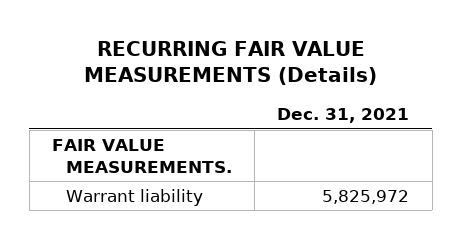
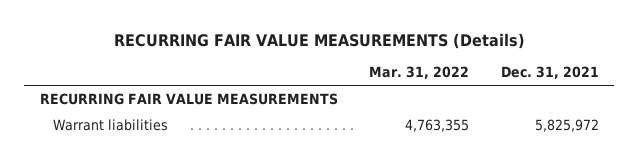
none -> [369,66,470,80] Mar. 31, 2022
[52,138,232,173] FAIR VALUE MEASUREMENTS. -> [39,92,338,105] RECURRING FAIR VALUE MEASUREMENTS
[65,188,203,206] Warrant liability -> [52,118,168,131] Warrant liabilities

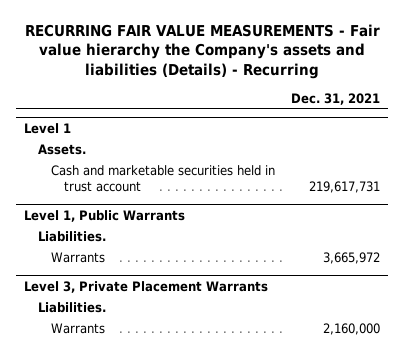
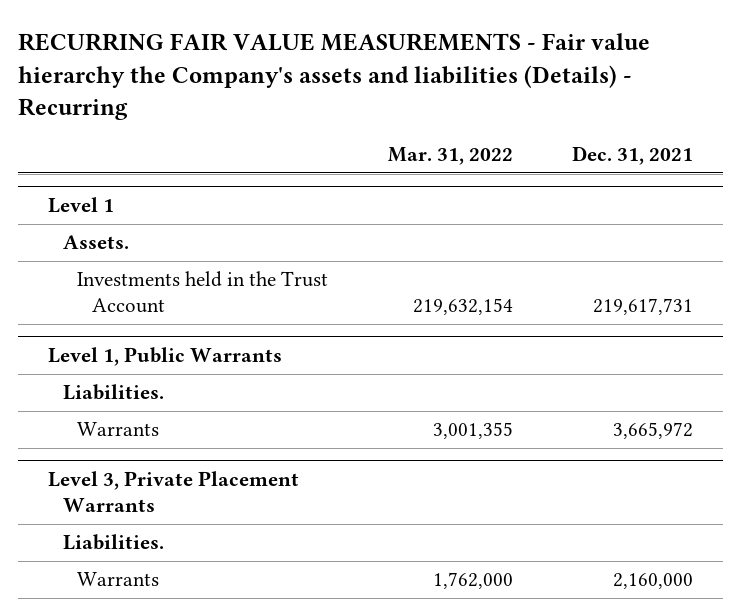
none -> [387,147,513,166] Mar. 31, 2022
[51,165,276,193] Cash and marketable securities held in trust account -> [77,271,329,313] Investments held in the Trust Account

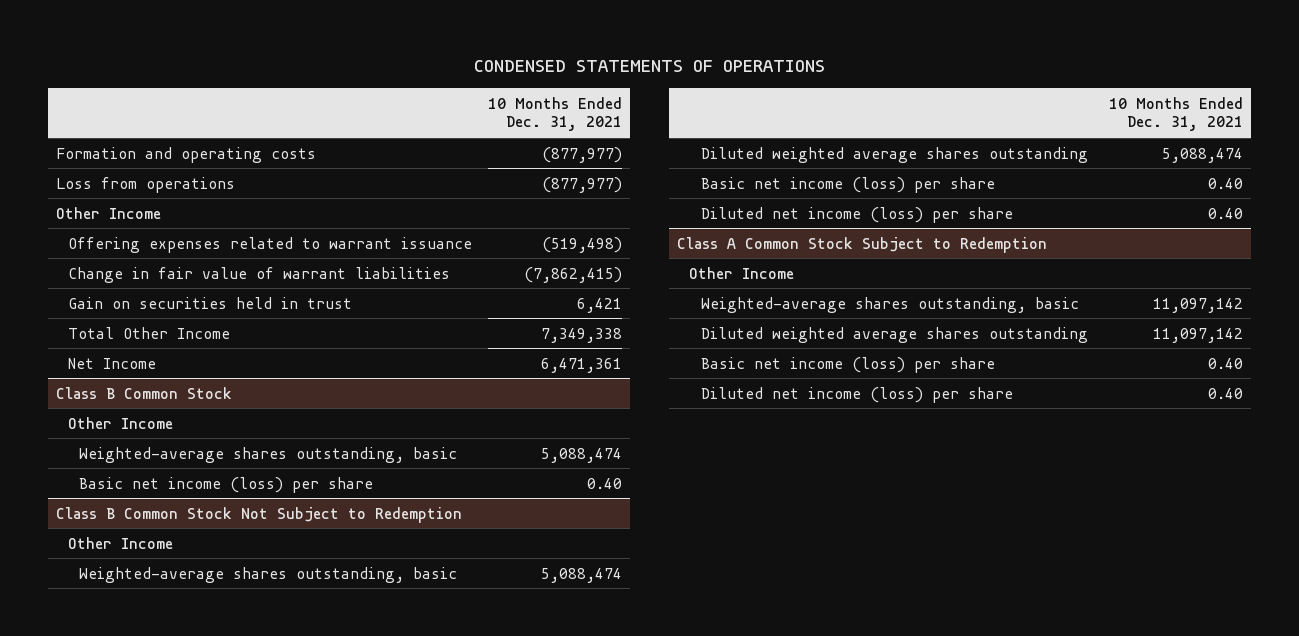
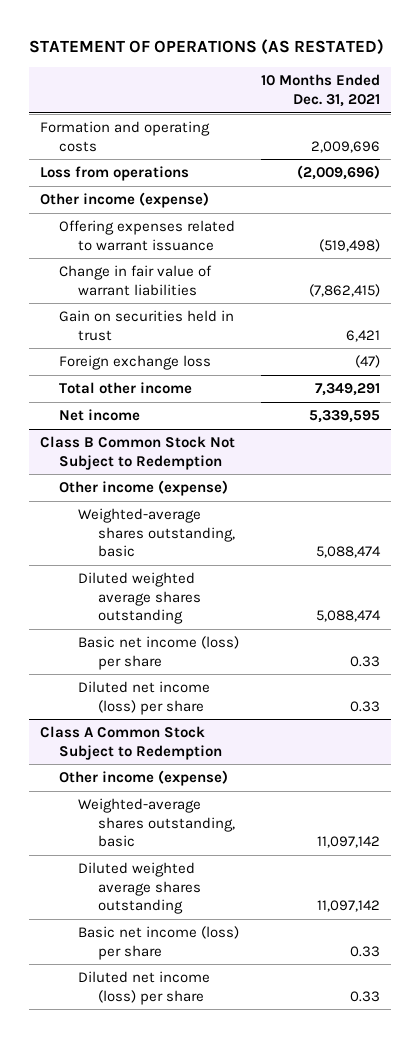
[473,60,825,73] CONDENSED STATEMENTS OF OPERATIONS -> [29,39,385,56] STATEMENT OF OPERATIONS (AS RESTATED)
[541,146,622,163] (877,977) -> [311,140,381,153] 2,009,696
[541,176,622,193] (877,977) -> [297,165,381,181] (2,009,696)
[55,206,161,219] Other Income -> [39,192,209,209] Other income (expense)
[55,386,232,399] Class B Common Stock -> none
[67,416,173,429] Other Income -> none
[79,446,458,463] Weighted-average shares outstanding, basic -> none
[79,476,374,493] Basic net income (loss) per share -> none
none -> [59,355,212,371] Foreign exchange loss
[67,326,230,339] Total Other Income -> [59,382,193,395] Total other income
[540,327,622,343] 7,349,338 -> [315,383,381,397] 7,349,291
[67,357,156,369] Net Income -> [59,409,141,422] Net income
[540,357,622,373] 6,471,361 -> [309,410,381,424] 5,339,595
[67,536,173,549] Other Income -> [59,480,229,497] Other income (expense)
[1208,177,1244,189] 0.40 -> [350,655,381,667] 0.33
[1208,207,1244,219] 0.40 -> [350,700,381,712] 0.33
[688,266,794,279] Other Income -> [59,770,229,787] Other income (expense)
[1208,357,1244,369] 0.40 -> [350,945,381,957] 0.33
[1208,387,1244,399] 0.40 -> [350,990,381,1002] 0.33

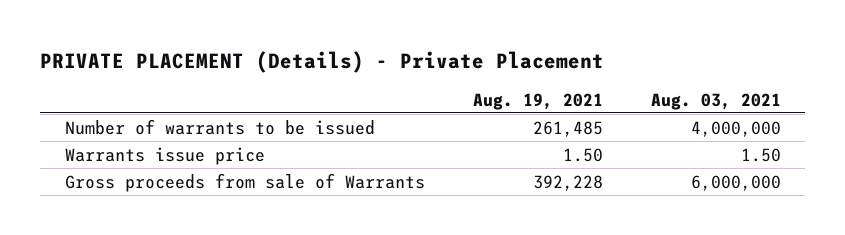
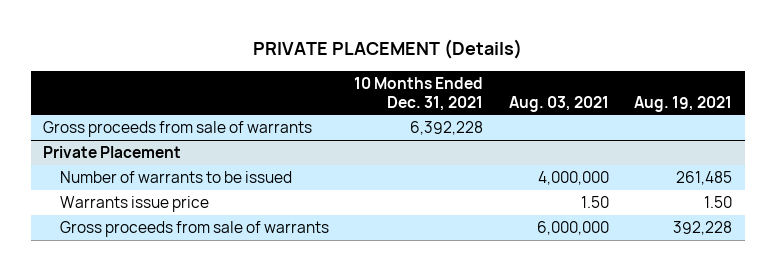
[40,50,605,73] PRIVATE PLACEMENT (Details) - Private Placement -> [252,38,522,59] PRIVATE PLACEMENT (Details)
none -> [354,76,484,111] 10 Months Ended Dec. 31, 2021
none -> [43,121,313,138] Gross proceeds from sale of warrants
none -> [43,146,182,159] Private Placement
[64,172,425,192] Gross proceeds from sale of Warrants -> [59,221,329,238] Gross proceeds from sale of warrants

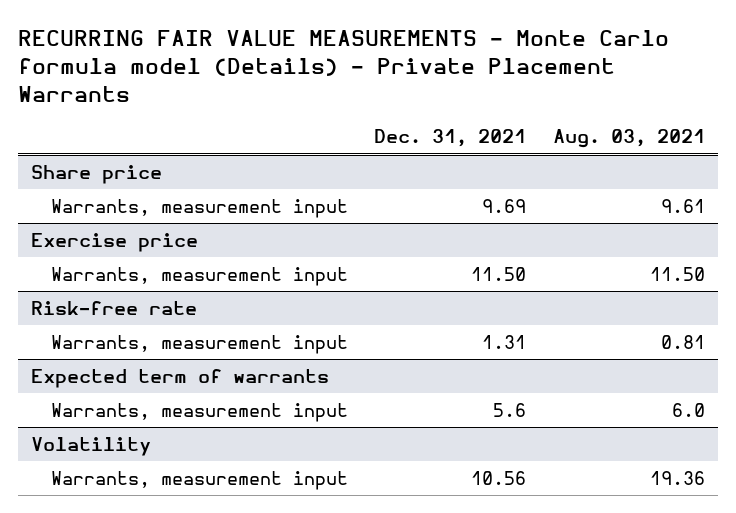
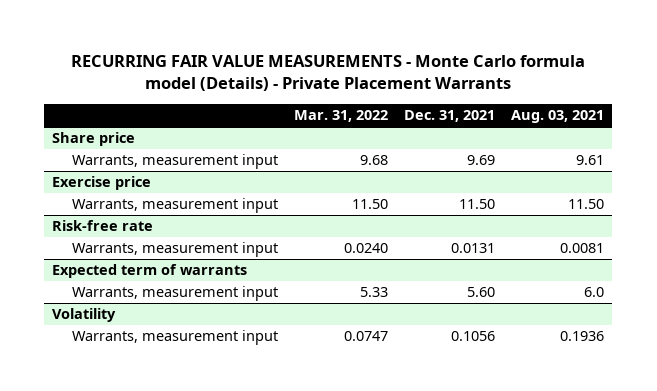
none -> [293,110,388,123] Mar. 31, 2022
[482,334,527,349] 1.31 -> [451,243,496,254] 0.0131
[660,334,705,349] 0.81 -> [560,243,605,254] 0.0081
[493,402,527,417] 5.6 -> [467,287,496,298] 5.60
[471,470,527,485] 10.56 -> [451,331,496,342] 0.1056
[649,470,705,485] 19.36 -> [560,331,605,342] 0.1936

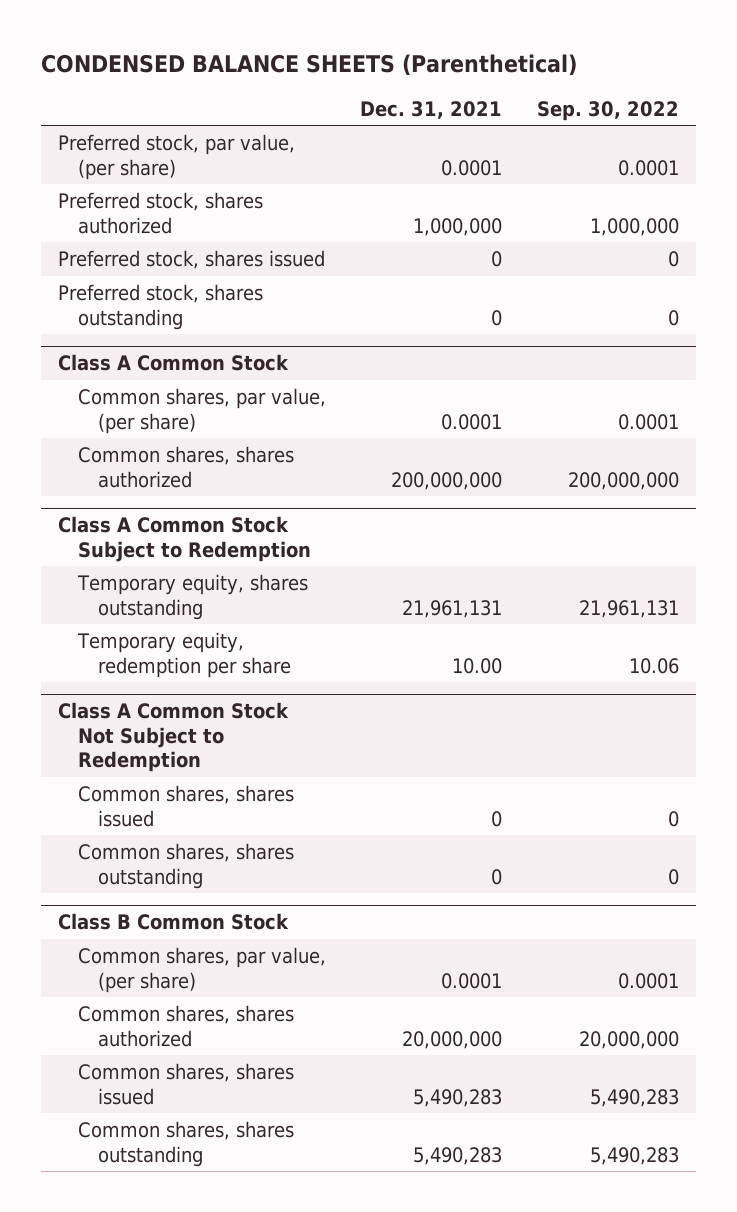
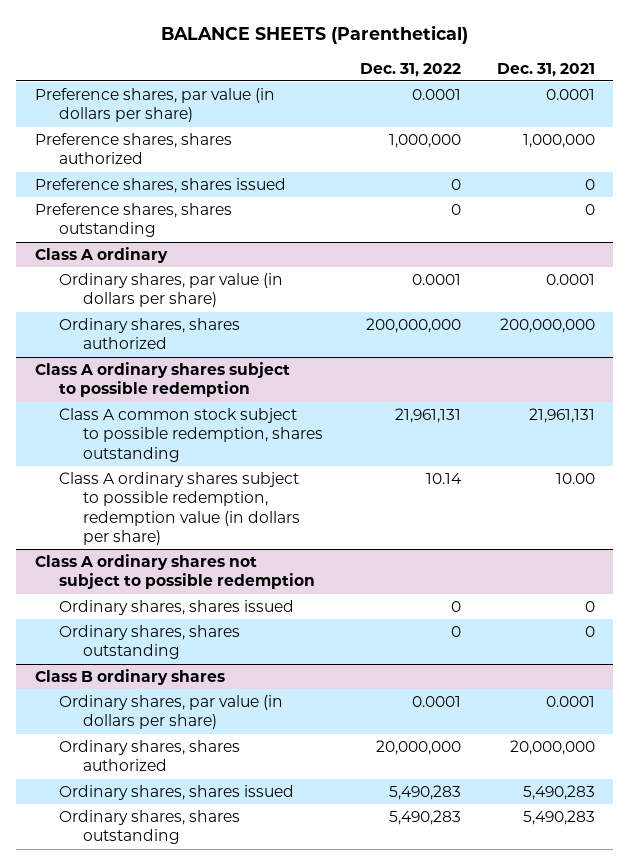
[40,53,577,76] CONDENSED BALANCE SHEETS (Parenthetical) -> [160,25,468,45] BALANCE SHEETS (Parenthetical)
[536,100,679,121] Sep. 30, 2022 -> none
none -> [359,62,461,77] Dec. 31, 2022
[57,134,295,180] Preferred stock, par value, (per share) -> [34,88,275,123] Preference shares, par value (in dollars per share)
[57,192,263,234] Preferred stock, shares authorized -> [34,133,232,165] Preference shares, shares authorized
[57,250,325,270] Preferred stock, shares issued -> [34,178,286,194] Preference shares, shares issued
[57,284,263,330] Preferred stock, shares outstanding -> [34,203,232,238] Preference shares, shares outstanding
[57,354,289,372] Class A Common Stock -> [34,247,168,264] Class A ordinary
[77,388,326,434] Common shares, par value, (per share) -> [58,273,283,308] Ordinary shares, par value (in dollars per share)
[77,446,294,488] Common shares, shares authorized -> [58,318,240,350] Ordinary shares, shares authorized
[57,516,311,562] Class A Common Stock Subject to Redemption -> [34,362,290,398] Class A ordinary shares subject to possible redemption
[76,574,308,620] Temporary equity, shares outstanding -> [58,408,324,462] Class A common stock subject to possible redemption, shares outstanding
[76,632,292,678] Temporary equity, redemption per share -> [58,472,301,545] Class A ordinary shares subject to possible redemption, redemption value (in dollars per share)
[57,702,289,773] Class A Common Stock Not Subject to Redemption -> [34,554,315,590] Class A ordinary shares not subject to possible redemption
[77,785,294,827] Common shares, shares issued -> [58,600,294,616] Ordinary shares, shares issued
[77,843,294,889] Common shares, shares outstanding -> [58,625,240,660] Ordinary shares, shares outstanding
[57,913,289,931] Class B Common Stock -> [34,669,225,686] Class B ordinary shares
[77,947,326,993] Common shares, par value, (per share) -> [58,695,283,730] Ordinary shares, par value (in dollars per share)
[77,1005,294,1047] Common shares, shares authorized -> [58,740,240,772] Ordinary shares, shares authorized
[77,1063,294,1105] Common shares, shares issued -> [58,785,294,801] Ordinary shares, shares issued
[77,1121,294,1167] Common shares, shares outstanding -> [58,810,240,845] Ordinary shares, shares outstanding

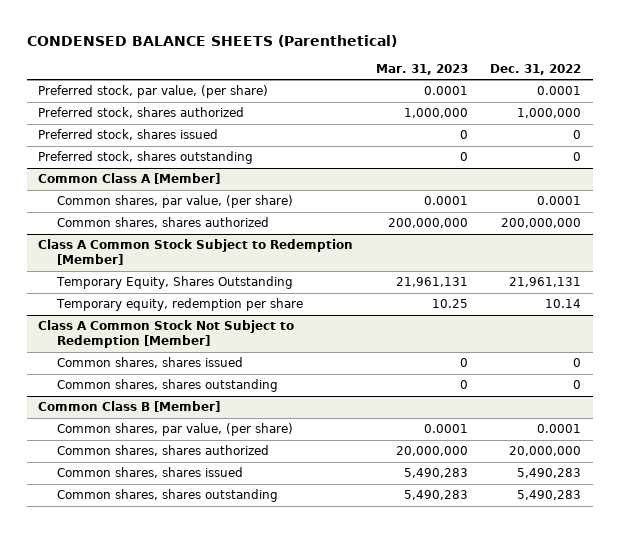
[160,25,468,45] BALANCE SHEETS (Parenthetical) -> [27,34,398,47] CONDENSED BALANCE SHEETS (Parenthetical)
[497,62,596,77] Dec. 31, 2021 -> none
none -> [375,63,468,75] Mar. 31, 2023
[34,88,275,123] Preference shares, par value (in dollars per share) -> [38,85,269,99] Preferred stock, par value, (per share)
[34,133,232,165] Preference shares, shares authorized -> [38,107,245,119] Preferred stock, shares authorized
[34,178,286,194] Preference shares, shares issued -> [38,129,219,141] Preferred stock, shares issued
[34,203,232,238] Preference shares, shares outstanding -> [38,151,254,165] Preferred stock, shares outstanding
[34,247,168,264] Class A ordinary -> [38,173,221,185] Common Class A [Member]
[58,273,283,308] Ordinary shares, par value (in dollars per share) -> [56,195,293,209] Common shares, par value, (per share)
[58,318,240,350] Ordinary shares, shares authorized -> [56,217,269,229] Common shares, shares authorized
[34,362,290,398] Class A ordinary shares subject to possible redemption -> [38,239,354,266] Class A Common Stock Subject to Redemption [Member]
[58,408,324,462] Class A common stock subject to possible redemption, shares outstanding -> [55,276,293,290] Temporary Equity, Shares Outstanding
[58,472,301,545] Class A ordinary shares subject to possible redemption, redemption value (in dollars per share) -> [55,298,303,312] Temporary equity, redemption per share
[34,554,315,590] Class A ordinary shares not subject to possible redemption -> [38,320,295,349] Class A Common Stock Not Subject to Redemption [Member]
[58,600,294,616] Ordinary shares, shares issued -> [56,357,243,369] Common shares, shares issued
[58,625,240,660] Ordinary shares, shares outstanding -> [56,379,278,393] Common shares, shares outstanding
[34,669,225,686] Class B ordinary shares -> [38,401,221,413] Common Class B [Member]
[58,695,283,730] Ordinary shares, par value (in dollars per share) -> [56,423,293,437] Common shares, par value, (per share)
[58,740,240,772] Ordinary shares, shares authorized -> [56,445,269,457] Common shares, shares authorized
[58,785,294,801] Ordinary shares, shares issued -> [56,467,243,479] Common shares, shares issued
[58,810,240,845] Ordinary shares, shares outstanding -> [56,489,278,503] Common shares, shares outstanding

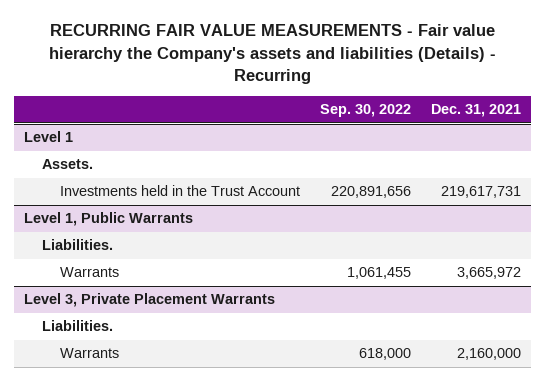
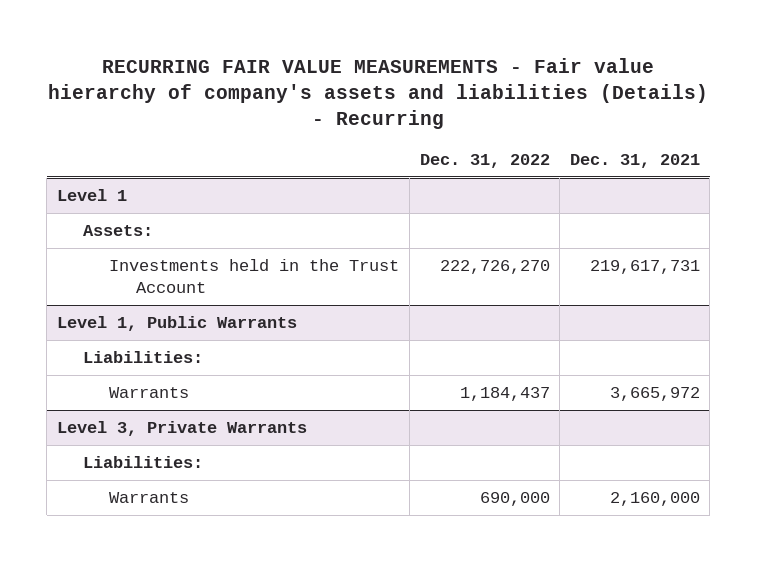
[48,24,496,85] RECURRING FAIR VALUE MEASUREMENTS - Fair value hierarchy the Company's assets and liabilities (Details) - Recurring -> [48,57,709,129] RECURRING FAIR VALUE MEASUREMENTS - Fair value hierarchy of company's assets and liabilities (Details) - Recurring
[320,104,412,118] Sep. 30, 2022 -> none
none -> [419,153,550,168] Dec. 31, 2022
[41,159,93,170] Assets. -> [83,224,154,236] Assets:
[41,239,113,251] Liabilities. -> [83,350,204,363] Liabilities:
[23,293,275,308] Level 3, Private Placement Warrants -> [56,420,307,436] Level 3, Private Warrants
[41,320,113,332] Liabilities. -> [83,455,204,468] Liabilities:

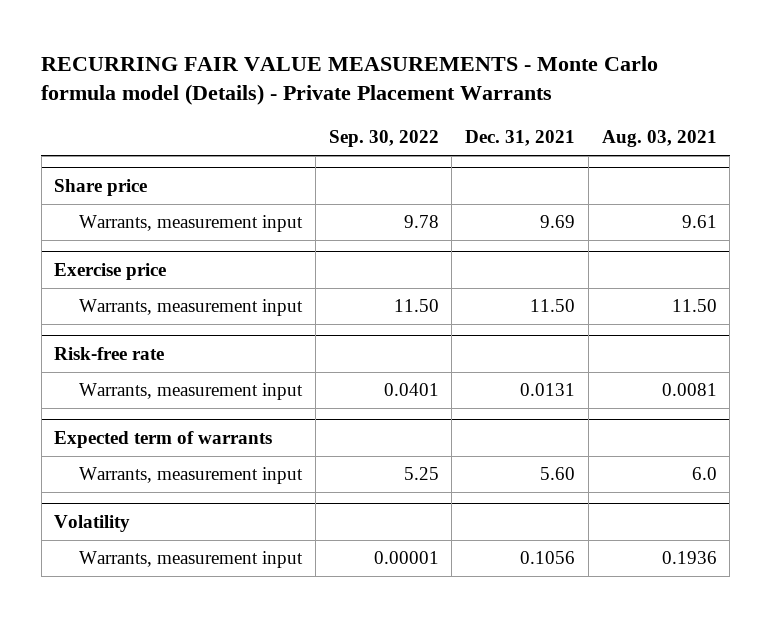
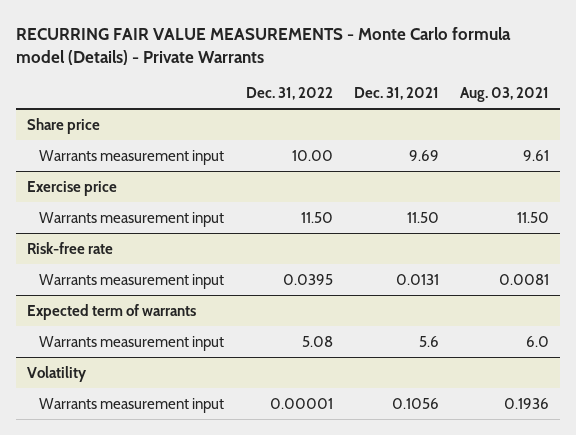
[41,55,659,106] RECURRING FAIR VALUE MEASUREMENTS - Monte Carlo formula model (Details) - Private Placement Warrants -> [16,26,512,65] RECURRING FAIR VALUE MEASUREMENTS - Monte Carlo formula model (Details) - Private Warrants
[328,130,439,148] Sep. 30, 2022 -> none
none -> [245,87,333,101] Dec. 31, 2022
[79,215,304,233] Warrants, measurement input -> [39,149,225,165] Warrants measurement input
[79,299,304,317] Warrants, measurement input -> [39,211,225,227] Warrants measurement input
[79,383,304,401] Warrants, measurement input -> [39,273,225,289] Warrants measurement input
[79,467,304,485] Warrants, measurement input -> [39,335,225,351] Warrants measurement input
[540,467,576,481] 5.60 -> [418,335,439,347] 5.6
[79,551,304,569] Warrants, measurement input -> [39,397,225,413] Warrants measurement input

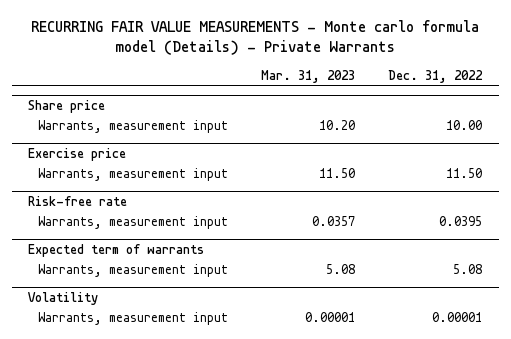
[16,26,512,65] RECURRING FAIR VALUE MEASUREMENTS - Monte Carlo formula model (Details) - Private Warrants -> [31,20,480,56] RECURRING FAIR VALUE MEASUREMENTS - Monte carlo formula model (Details) - Private Warrants
[353,87,439,101] Dec. 31, 2021 -> none
[459,87,549,103] Aug. 03, 2021 -> none
none -> [261,70,356,84] Mar. 31, 2023
[39,149,225,165] Warrants measurement input -> [38,119,229,133] Warrants, measurement input
[39,211,225,227] Warrants measurement input -> [38,167,229,181] Warrants, measurement input
[39,273,225,289] Warrants measurement input -> [38,215,229,229] Warrants, measurement input
[39,335,225,351] Warrants measurement input -> [38,263,229,277] Warrants, measurement input
[39,397,225,413] Warrants measurement input -> [38,311,229,325] Warrants, measurement input

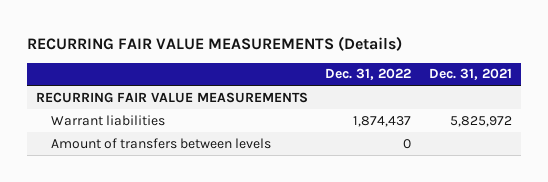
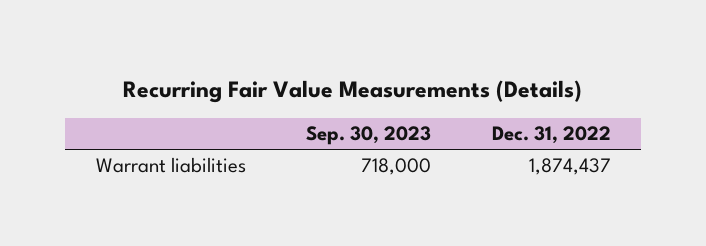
[26,35,402,51] RECURRING FAIR VALUE MEASUREMENTS (Details) -> [123,80,583,104] Recurring Fair Value Measurements (Details)
[428,68,512,81] Dec. 31, 2021 -> none
none -> [306,126,432,146] Sep. 30, 2023
[35,91,308,103] RECURRING FAIR VALUE MEASUREMENTS -> none
[51,137,272,149] Amount of transfers between levels -> none

